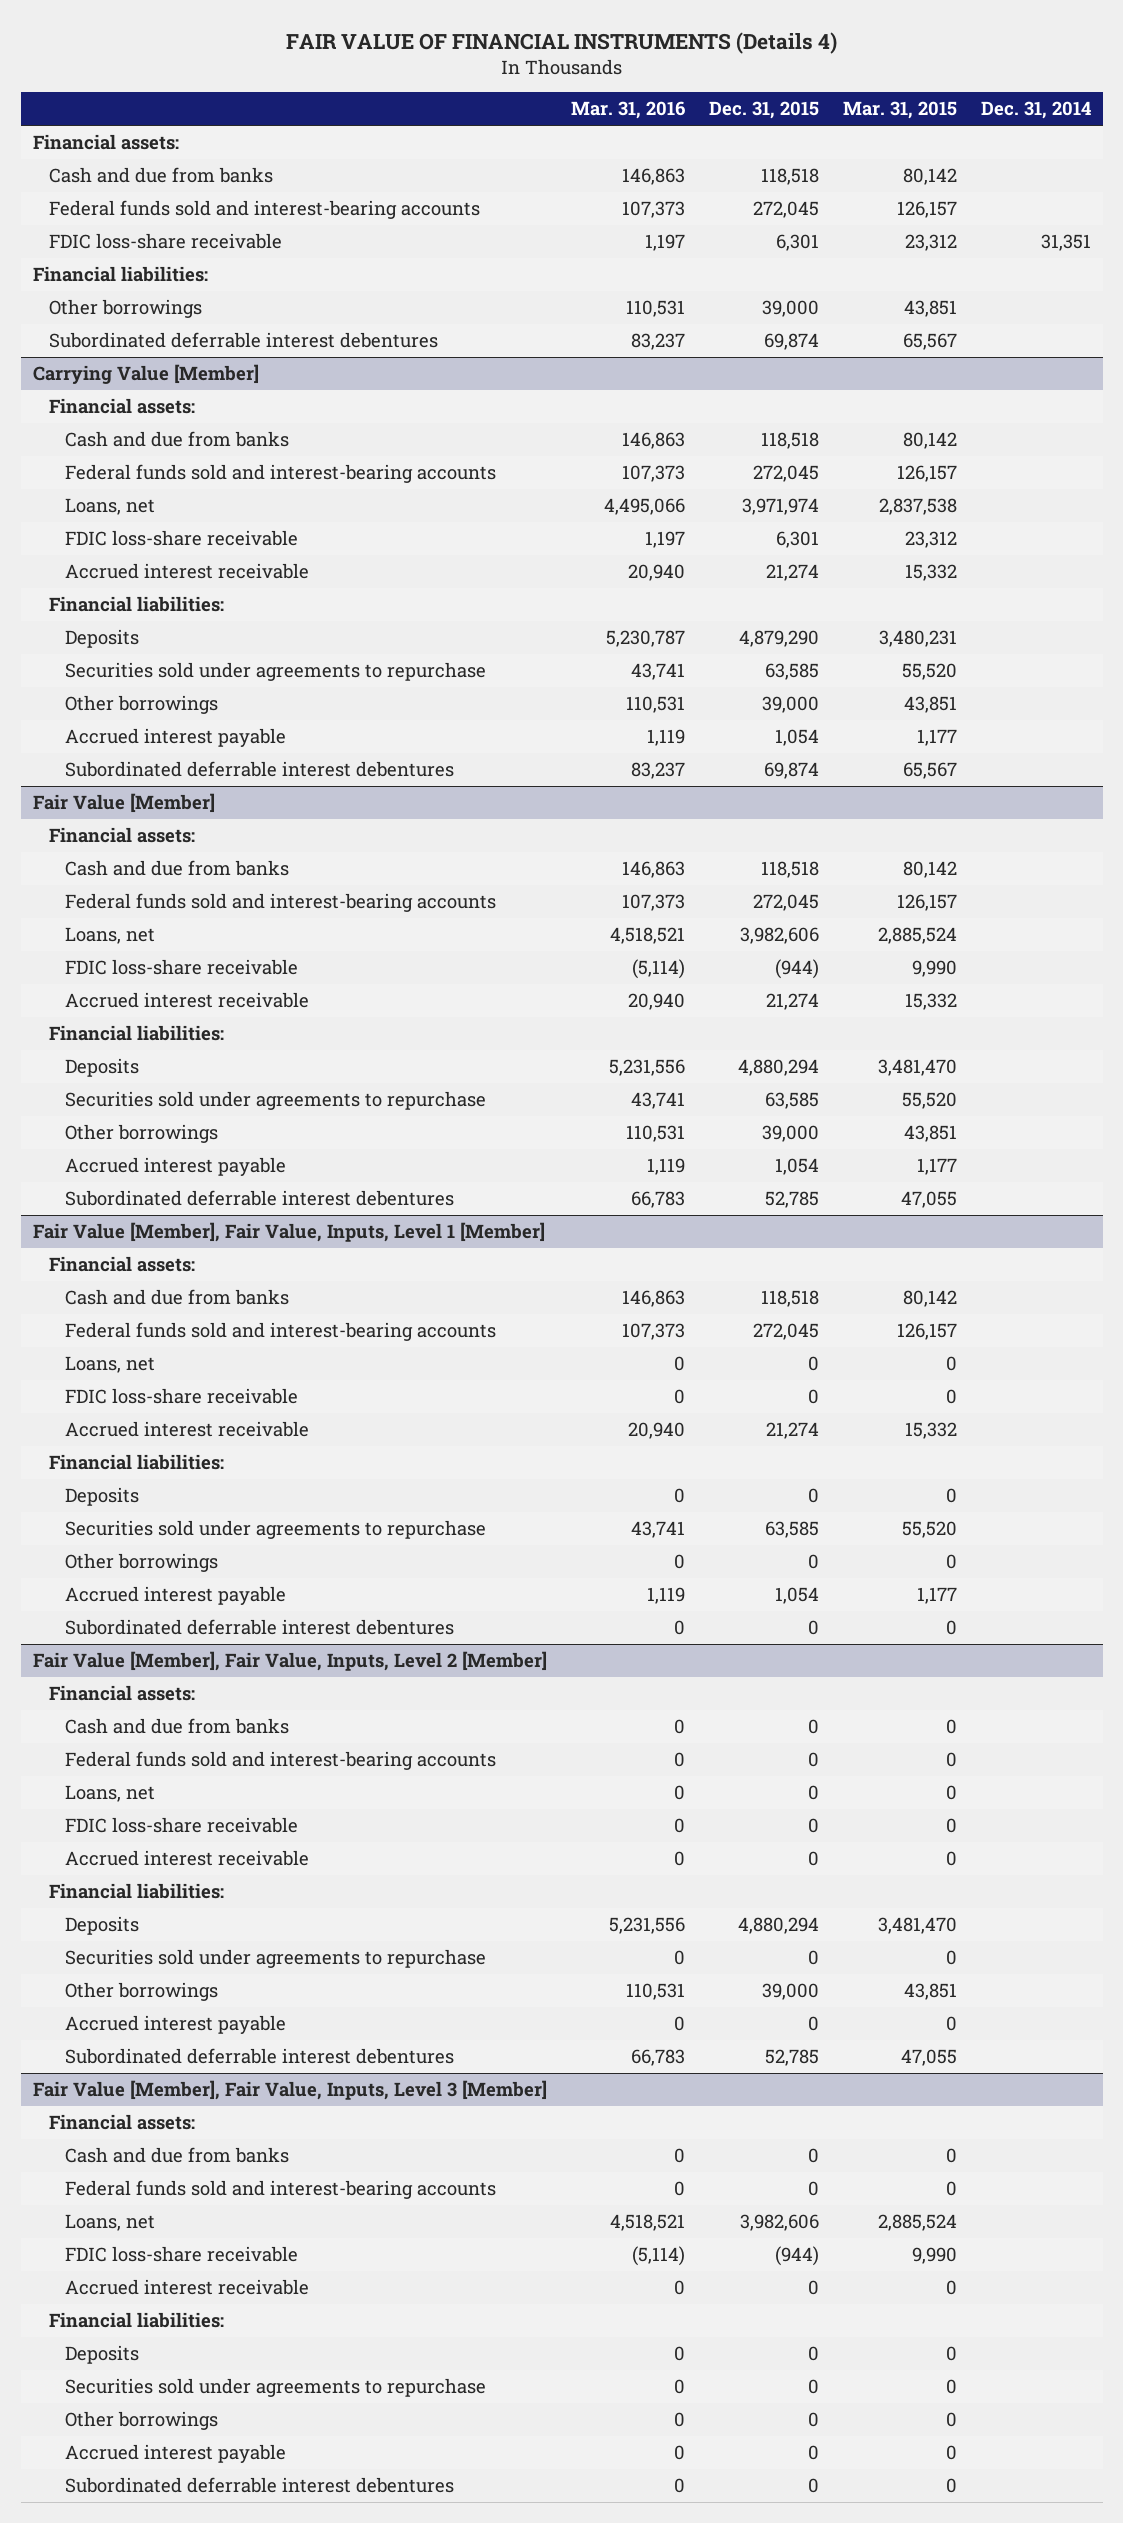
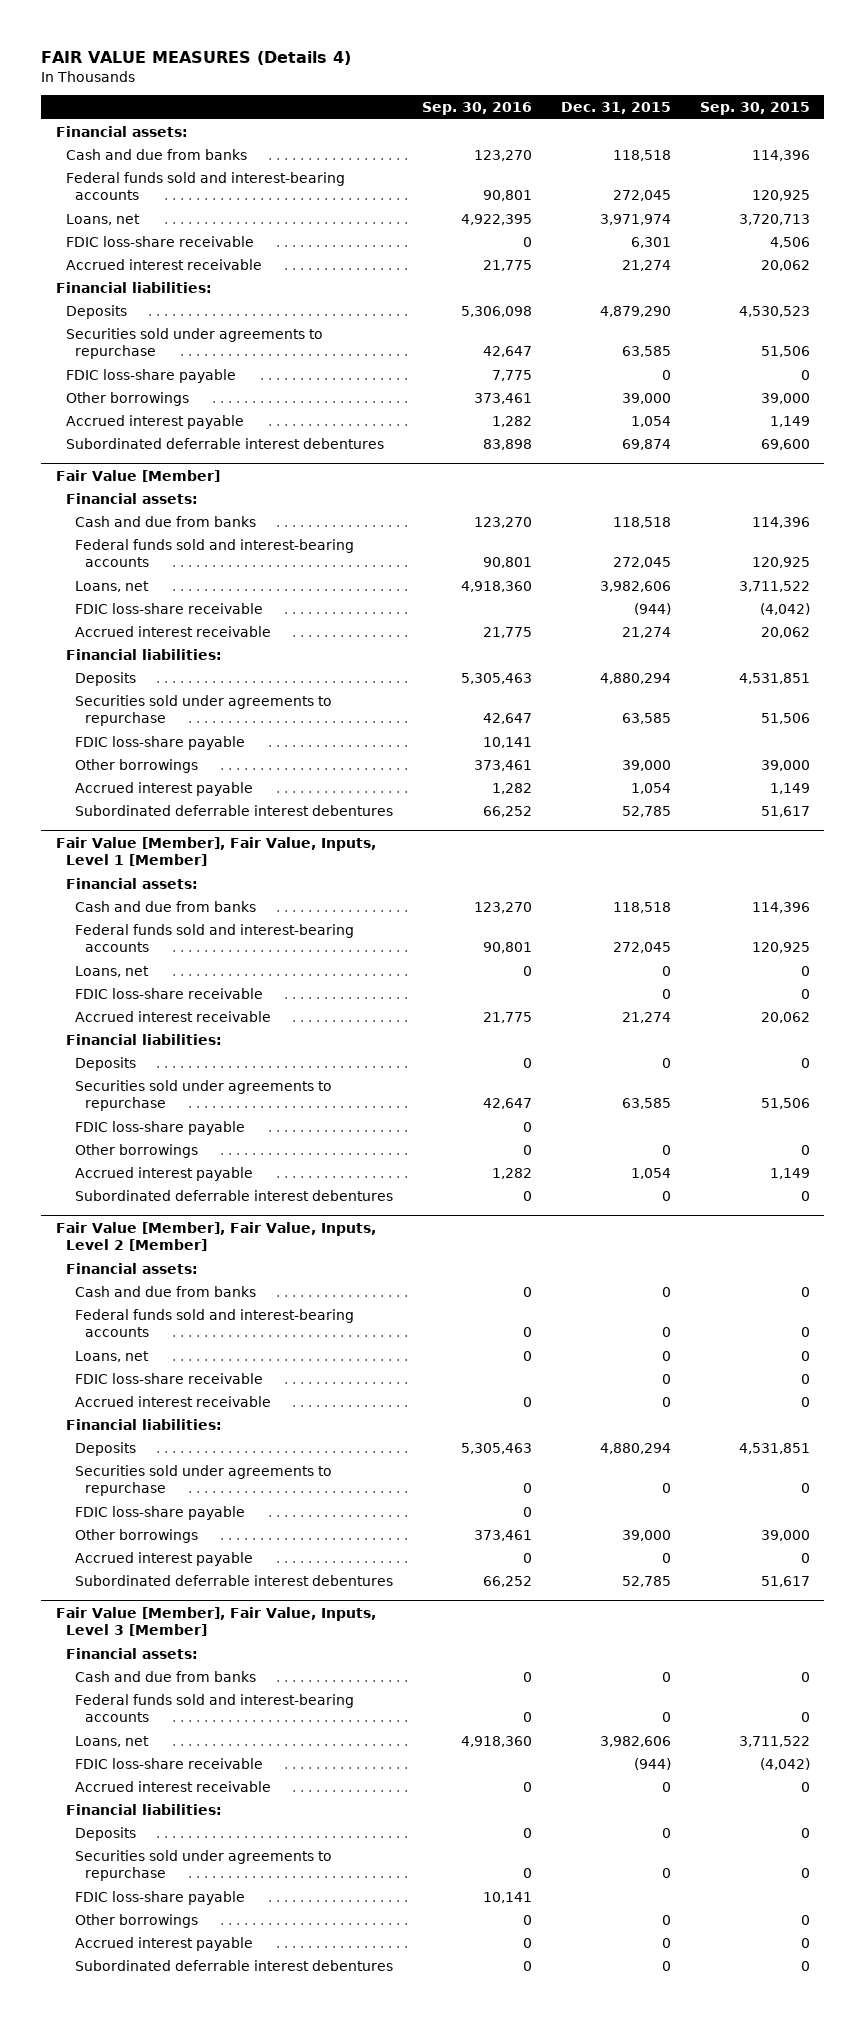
[285,32,837,55] FAIR VALUE OF FINANCIAL INSTRUMENTS (Details 4) -> [41,50,352,65] FAIR VALUE MEASURES (Details 4)
[570,101,685,120] Mar. 31, 2016 -> none
[842,101,957,120] Mar. 31, 2015 -> none
[980,101,1091,120] Dec. 31, 2014 -> none
none -> [422,102,533,116] Sep. 30, 2016
none -> [699,102,810,116] Sep. 30, 2015
[48,233,282,250] FDIC loss-share receivable -> none
[32,266,208,283] Financial liabilities: -> none
[48,299,202,319] Other borrowings -> none
[48,332,438,349] Subordinated deferrable interest debentures -> none
[32,364,259,385] Carrying Value [Member] -> none
[48,398,195,415] Financial assets: -> none
[64,431,289,448] Cash and due from banks -> none
[64,464,496,484] Federal funds sold and interest-bearing accounts -> none
none -> [65,368,236,383] FDIC loss-share payable
none -> [75,735,246,750] FDIC loss-share payable
none -> [75,1120,246,1135] FDIC loss-share payable
none -> [75,1505,246,1520] FDIC loss-share payable
none -> [75,1890,246,1905] FDIC loss-share payable

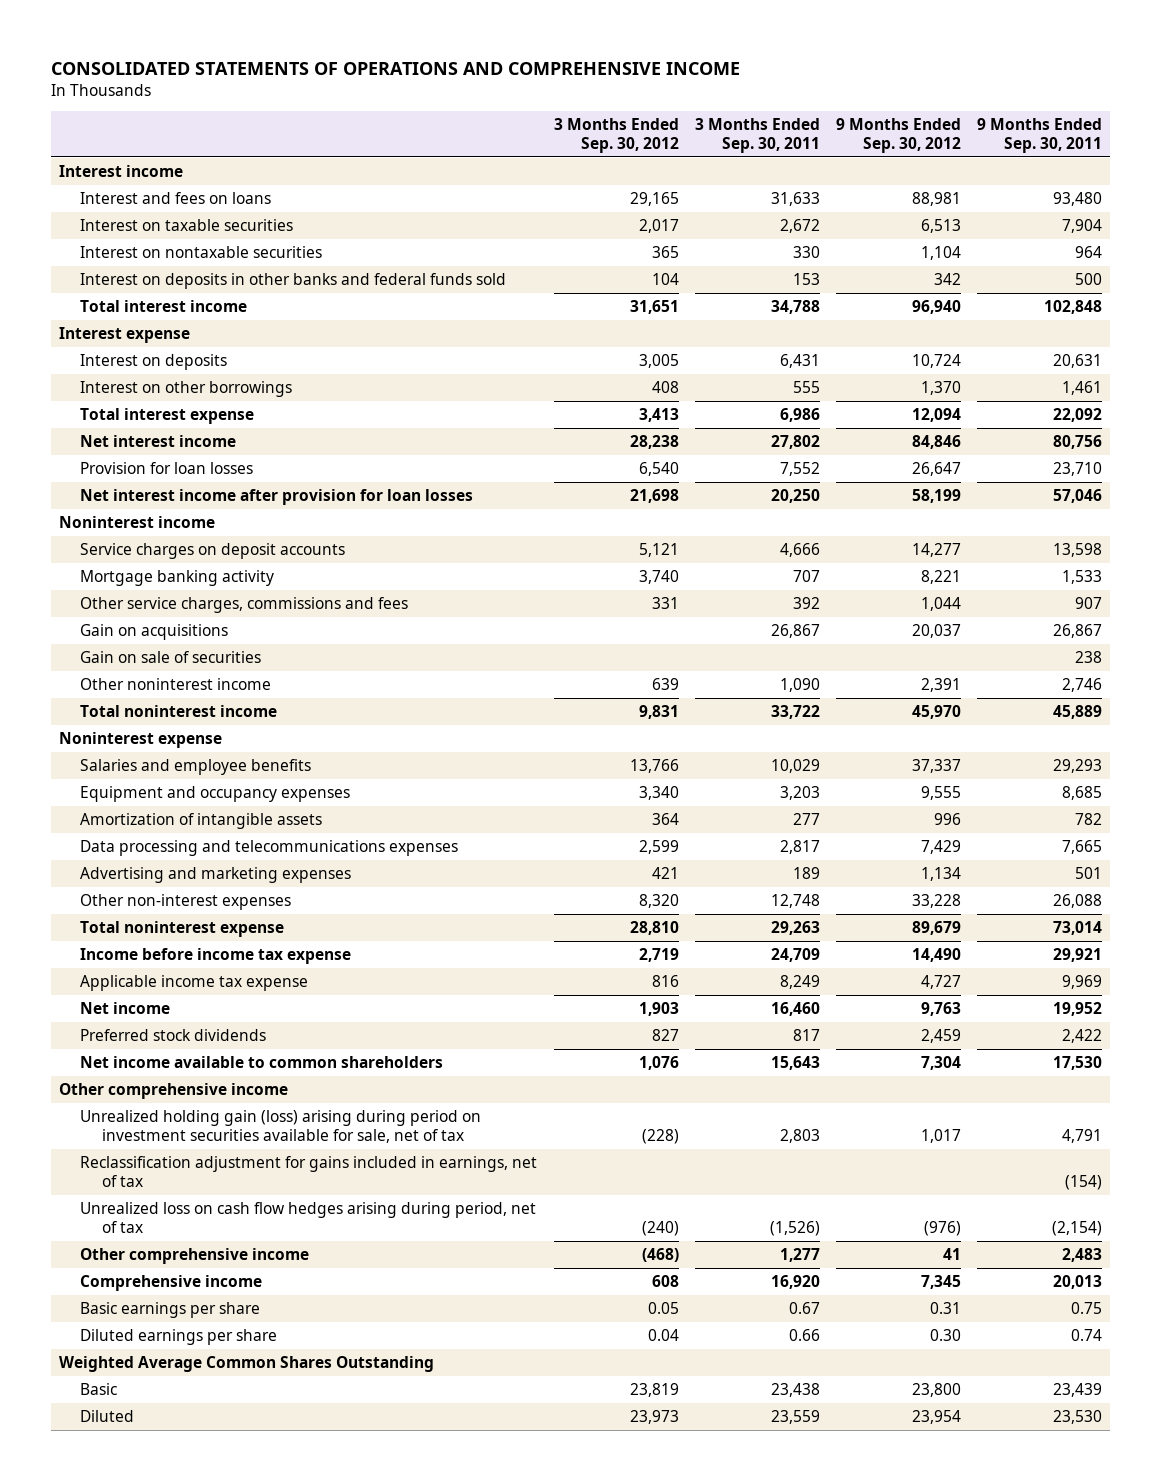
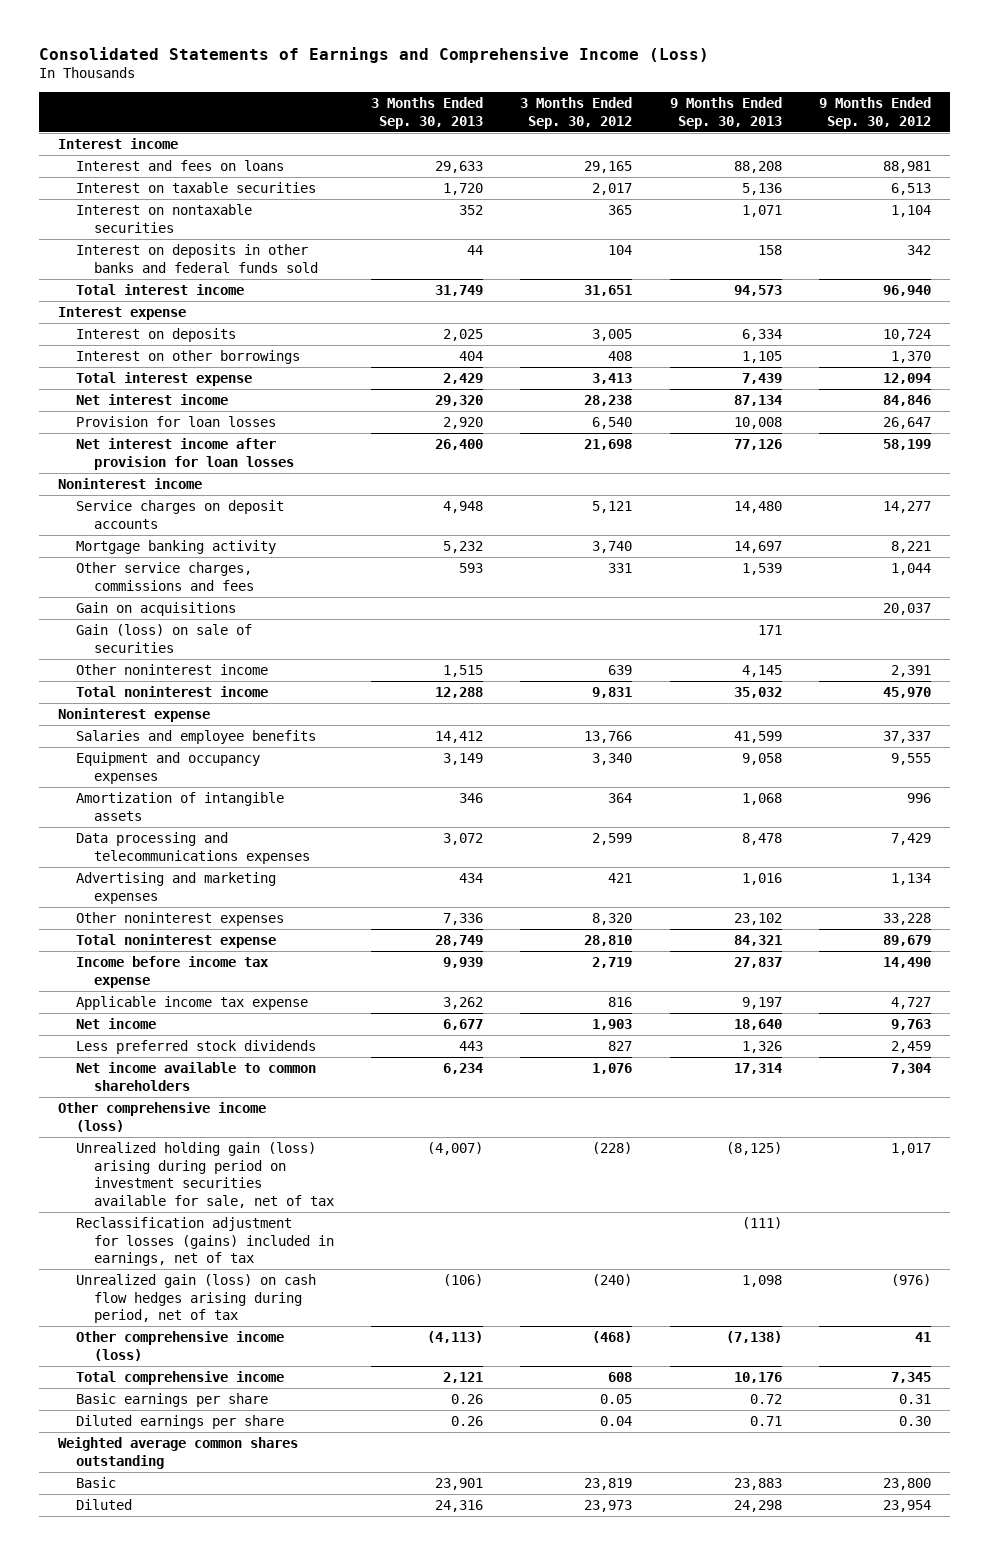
[50,61,740,75] CONSOLIDATED STATEMENTS OF OPERATIONS AND COMPREHENSIVE INCOME -> [38,47,709,64] Consolidated Statements of Earnings and Comprehensive Income (Loss)
[694,118,820,153] 3 Months Ended Sep. 30, 2011 -> none
[977,118,1103,153] 9 Months Ended Sep. 30, 2011 -> none
none -> [371,97,484,129] 3 Months Ended Sep. 30, 2013
none -> [669,97,782,129] 9 Months Ended Sep. 30, 2013
[80,651,262,664] Gain on sale of securities -> [75,624,252,653] Gain (loss) on sale of securities
[80,894,292,911] Other non-interest expenses -> [75,912,284,927] Other noninterest expenses
[80,1029,267,1042] Preferred stock dividends -> [75,1040,316,1055] Less preferred stock dividends
[58,1083,288,1100] Other comprehensive income -> [57,1102,266,1132] Other comprehensive income (loss)
[80,1156,538,1187] Reclassification adjustment for gains included in earnings, net of tax -> [75,1217,334,1267] Reclassification adjustment for losses (gains) included in earnings, net of tax
[80,1202,537,1233] Unrealized loss on cash flow hedges arising during period, net of tax -> [75,1274,316,1324] Unrealized gain (loss) on cash flow hedges arising during period, net of tax
[80,1248,310,1265] Other comprehensive income -> [75,1331,284,1361] Other comprehensive income (loss)
[80,1275,263,1292] Comprehensive income -> [75,1371,284,1386] Total comprehensive income
[58,1356,434,1373] Weighted Average Common Shares Outstanding -> [57,1437,298,1469] Weighted average common shares outstanding

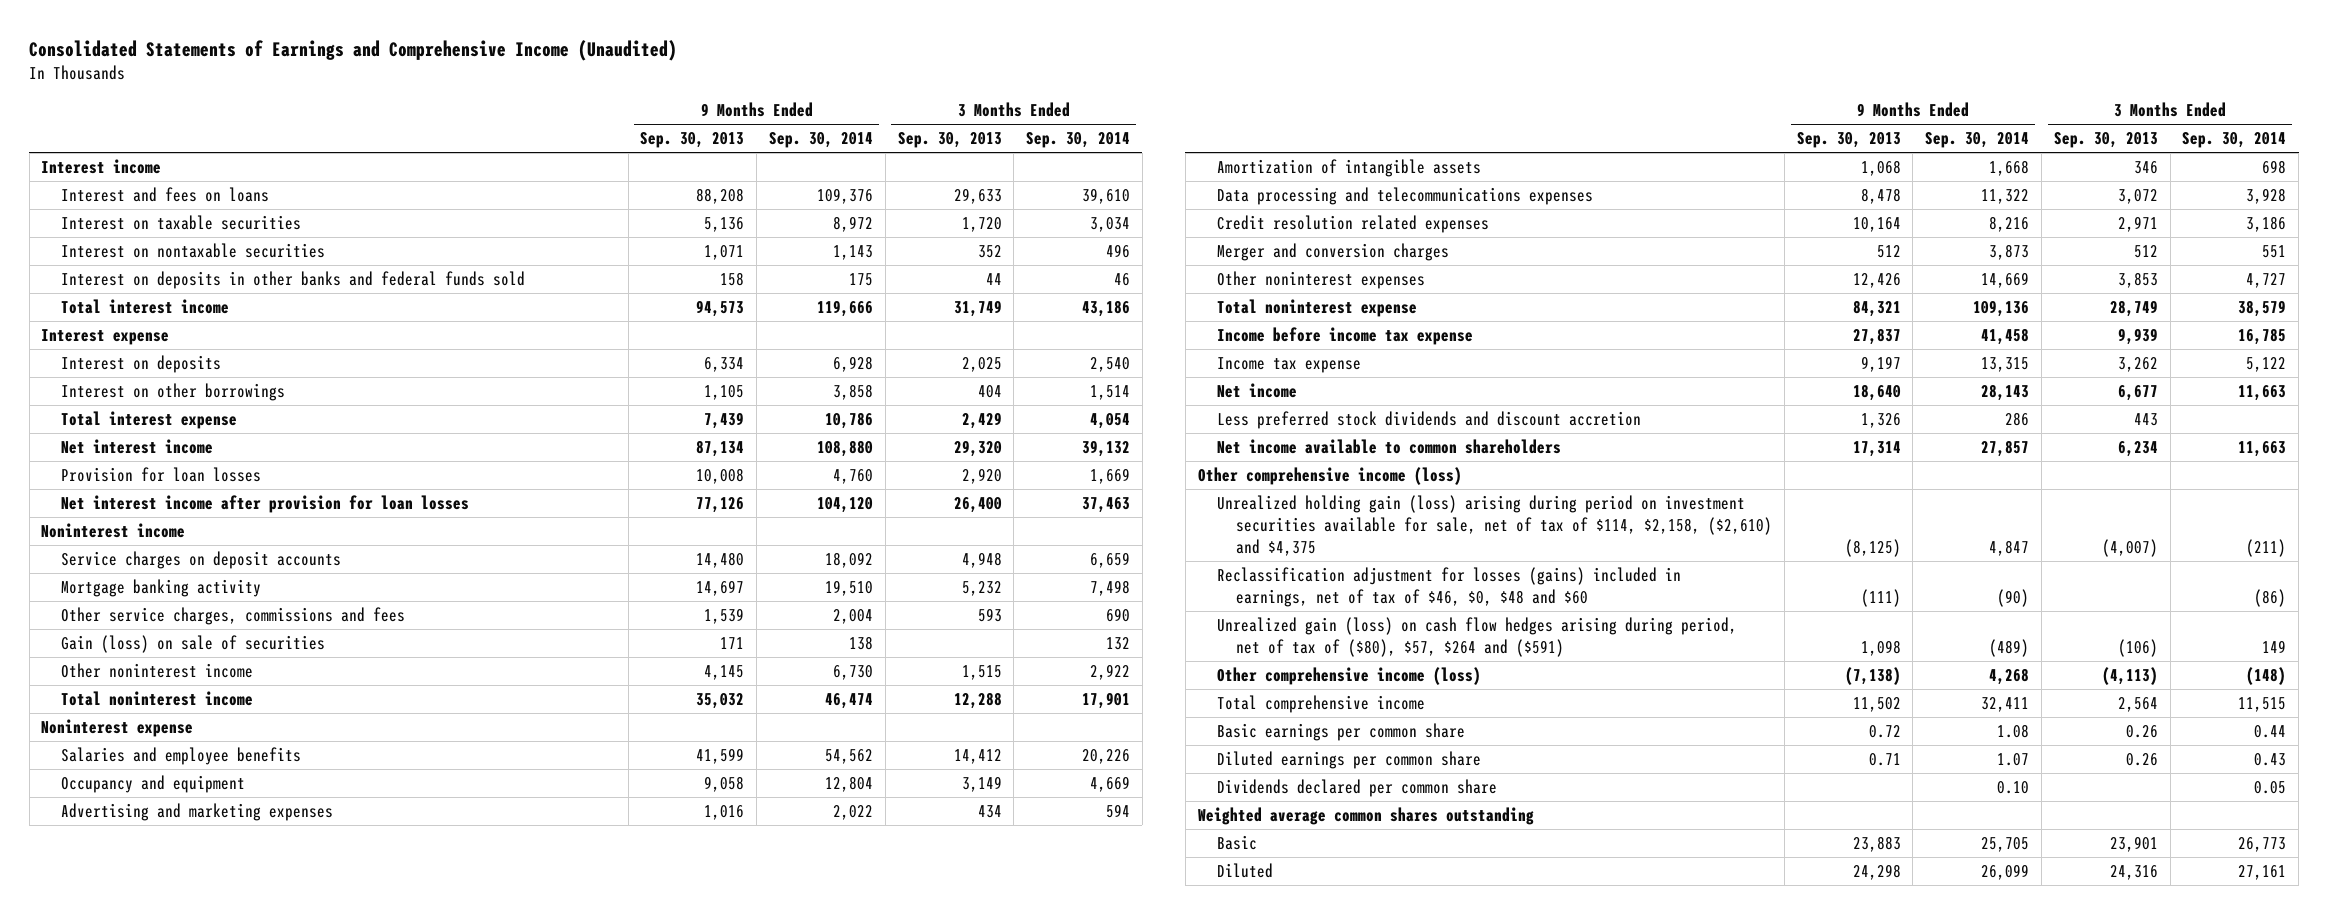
[38,47,709,64] Consolidated Statements of Earnings and Comprehensive Income (Loss) -> [29,39,678,61] Consolidated Statements of Earnings and Comprehensive Income (Unaudited)
[520,97,633,129] 3 Months Ended Sep. 30, 2012 -> none
[819,97,932,129] 9 Months Ended Sep. 30, 2012 -> none
none -> [769,132,874,149] Sep. 30, 2014
none -> [1026,132,1131,149] Sep. 30, 2014
[75,602,236,617] Gain on acquisitions -> none
[75,752,260,784] Equipment and occupancy expenses -> [60,775,245,794] Occupancy and equipment
[75,872,276,904] Advertising and marketing expenses -> [60,803,333,822] Advertising and marketing expenses
none -> [1216,215,1489,234] Credit resolution related expenses
none -> [1216,243,1449,262] Merger and conversion charges
[443,913,484,926] 7,336 -> [2117,272,2158,289] 3,853
[733,913,782,926] 23,102 -> [1852,273,1901,289] 12,426
[75,996,308,1011] Applicable income tax expense -> [1216,357,1361,374] Income tax expense
[75,1040,316,1055] Less preferred stock dividends -> [1216,411,1641,430] Less preferred stock dividends and discount accretion
[75,1142,334,1208] Unrealized holding gain (loss) arising during period on investment securities available for sale, net of tax -> [1216,495,1773,557] Unrealized holding gain (loss) arising during period on investment securities available for sale, net of tax of $114, $2,158, ($2,610) and $4,375
[75,1217,334,1267] Reclassification adjustment for losses (gains) included in earnings, net of tax -> [1216,567,1681,608] Reclassification adjustment for losses (gains) included in earnings, net of tax of $46, $0, $48 and $60
[75,1274,316,1324] Unrealized gain (loss) on cash flow hedges arising during period, net of tax -> [1216,617,1737,658] Unrealized gain (loss) on cash flow hedges arising during period, net of tax of ($80), $57, $264 and ($591)
[443,1372,484,1384] 2,121 -> [2117,697,2158,713] 2,564
[733,1372,782,1384] 10,176 -> [1852,697,1901,713] 11,502
[75,1393,268,1408] Basic earnings per share -> [1216,723,1465,742] Basic earnings per common share
[75,1415,284,1430] Diluted earnings per share -> [1216,751,1481,770] Diluted earnings per common share
none -> [1216,779,1497,798] Dividends declared per common share

